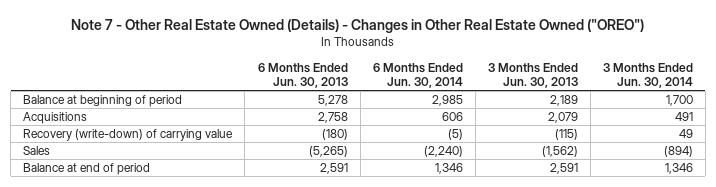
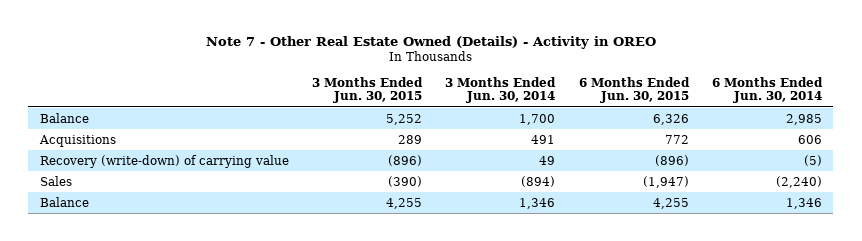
[71,18,645,33] Note 7 - Other Real Estate Owned (Details) - Changes in Other Real Estate Owned ("OREO") -> [205,35,656,49] Note 7 - Other Real Estate Owned (Details) - Activity in OREO
[257,62,348,88] 6 Months Ended Jun. 30, 2013 -> none
[487,62,578,88] 3 Months Ended Jun. 30, 2013 -> none
none -> [312,77,424,104] 3 Months Ended Jun. 30, 2015
none -> [578,77,690,104] 6 Months Ended Jun. 30, 2015
[23,95,183,108] Balance at beginning of period -> [39,112,89,123] Balance
[23,163,151,176] Balance at end of period -> [39,196,89,207] Balance

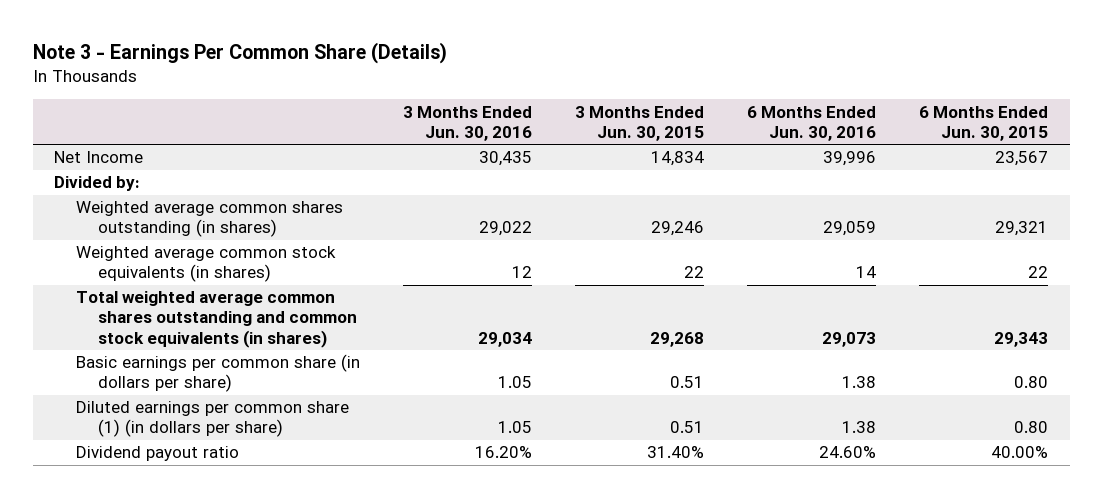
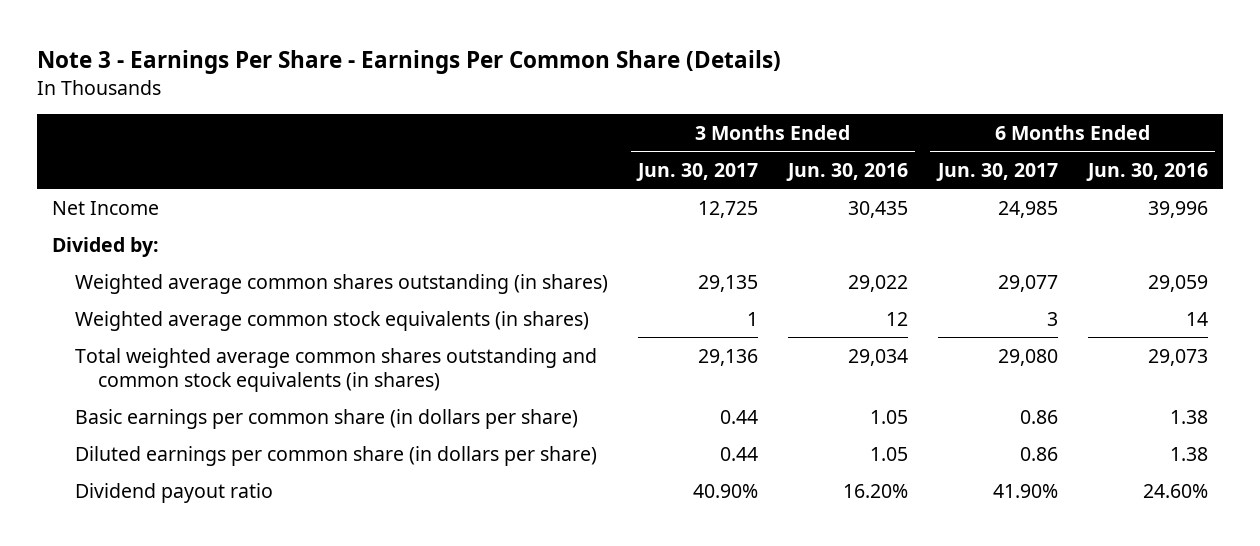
[32,42,447,65] Note 3 - Earnings Per Common Share (Details) -> [37,50,782,75] Note 3 - Earnings Per Share - Earnings Per Common Share (Details)
[575,105,705,141] 3 Months Ended Jun. 30, 2015 -> none
[919,105,1049,141] 6 Months Ended Jun. 30, 2015 -> none
none -> [636,162,759,181] Jun. 30, 2017
none -> [935,162,1058,181] Jun. 30, 2017
[76,401,350,438] Diluted earnings per common share (1) (in dollars per share) -> [75,445,598,466] Diluted earnings per common share (in dollars per share)

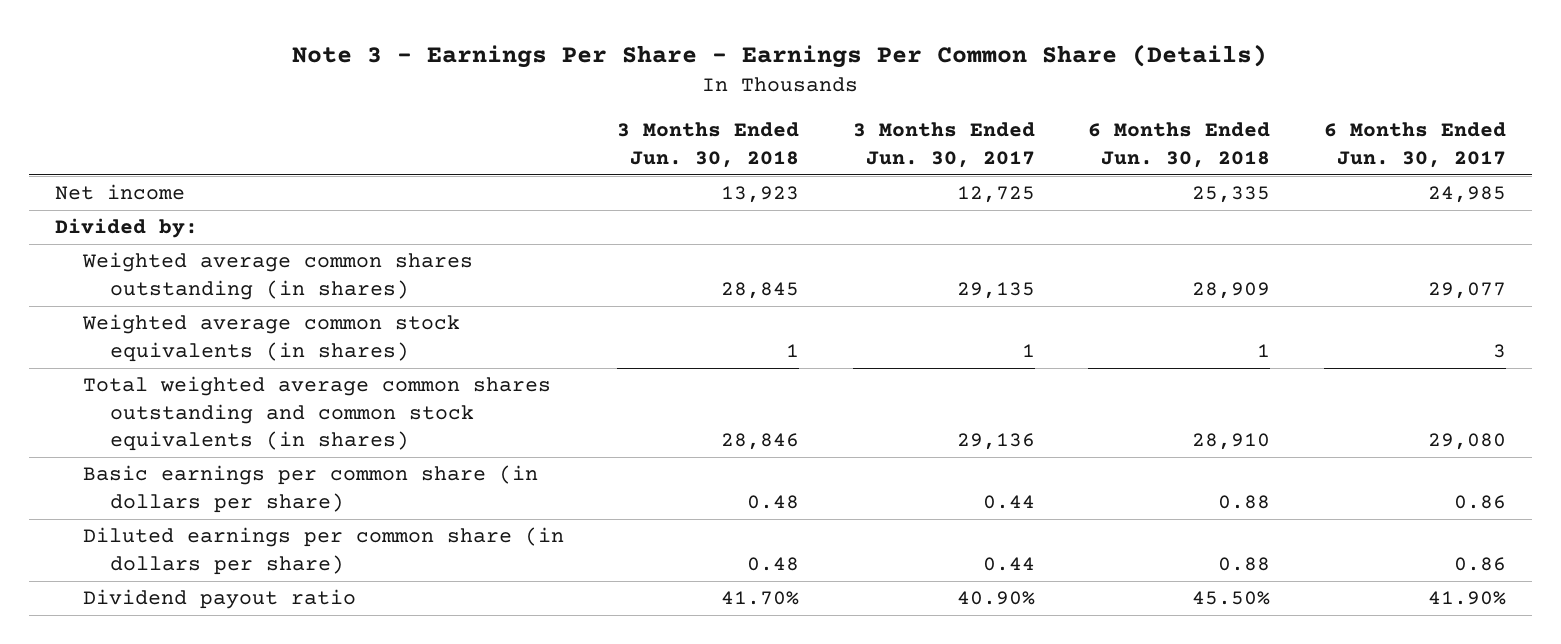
[785,162,908,181] Jun. 30, 2016 -> none
[1085,162,1208,181] Jun. 30, 2016 -> none
none -> [617,122,800,168] 3 Months Ended Jun. 30, 2018
none -> [1088,122,1271,168] 6 Months Ended Jun. 30, 2018
[52,200,160,215] Net Income -> [55,184,186,201] Net income

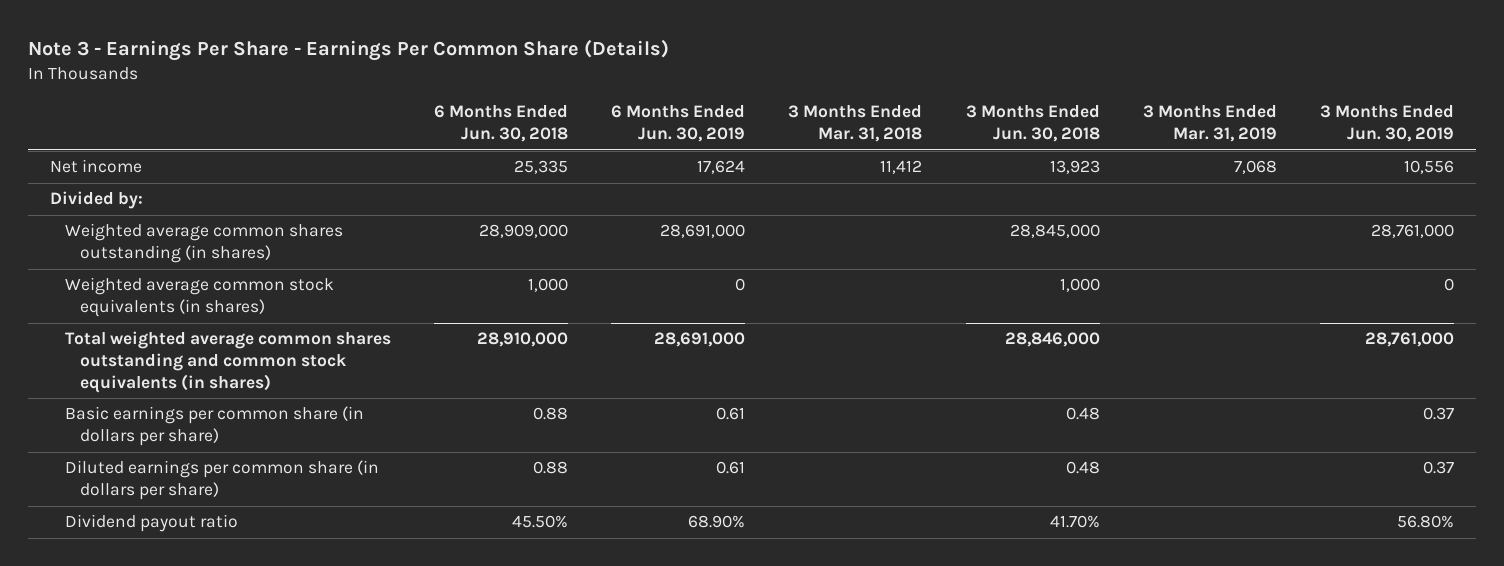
[852,122,1035,168] 3 Months Ended Jun. 30, 2017 -> none
[1323,122,1506,168] 6 Months Ended Jun. 30, 2017 -> none
none -> [611,105,746,143] 6 Months Ended Jun. 30, 2019
none -> [788,105,923,143] 3 Months Ended Mar. 31, 2018
none -> [1142,105,1277,143] 3 Months Ended Mar. 31, 2019
none -> [1319,105,1454,143] 3 Months Ended Jun. 30, 2019
[721,281,800,299] 28,845 -> [1009,224,1100,239] 28,845,000
[1192,281,1271,299] 28,909 -> [478,224,568,239] 28,909,000
[786,343,800,357] 1 -> [1059,278,1100,293] 1,000
[1257,343,1271,357] 1 -> [527,278,568,293] 1,000
[721,433,800,451] 28,846 -> [1004,332,1100,348] 28,846,000
[1192,433,1271,451] 28,910 -> [476,332,568,348] 28,910,000

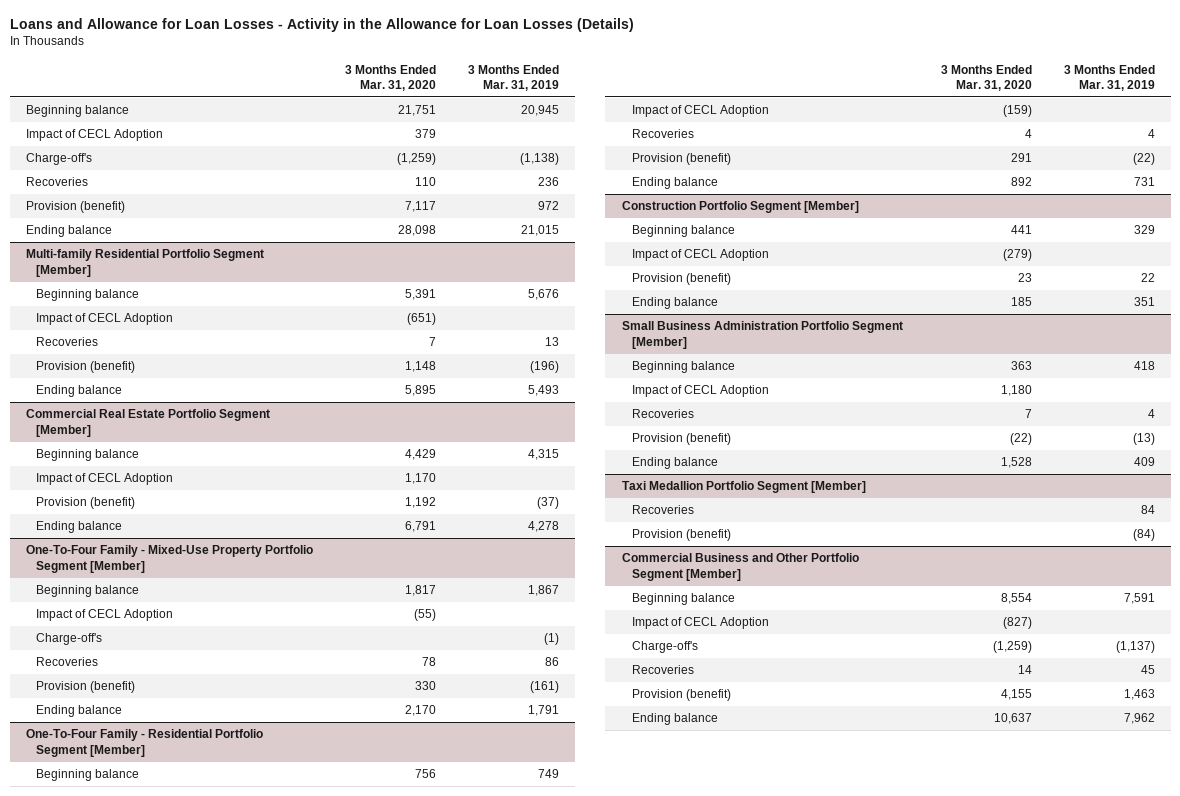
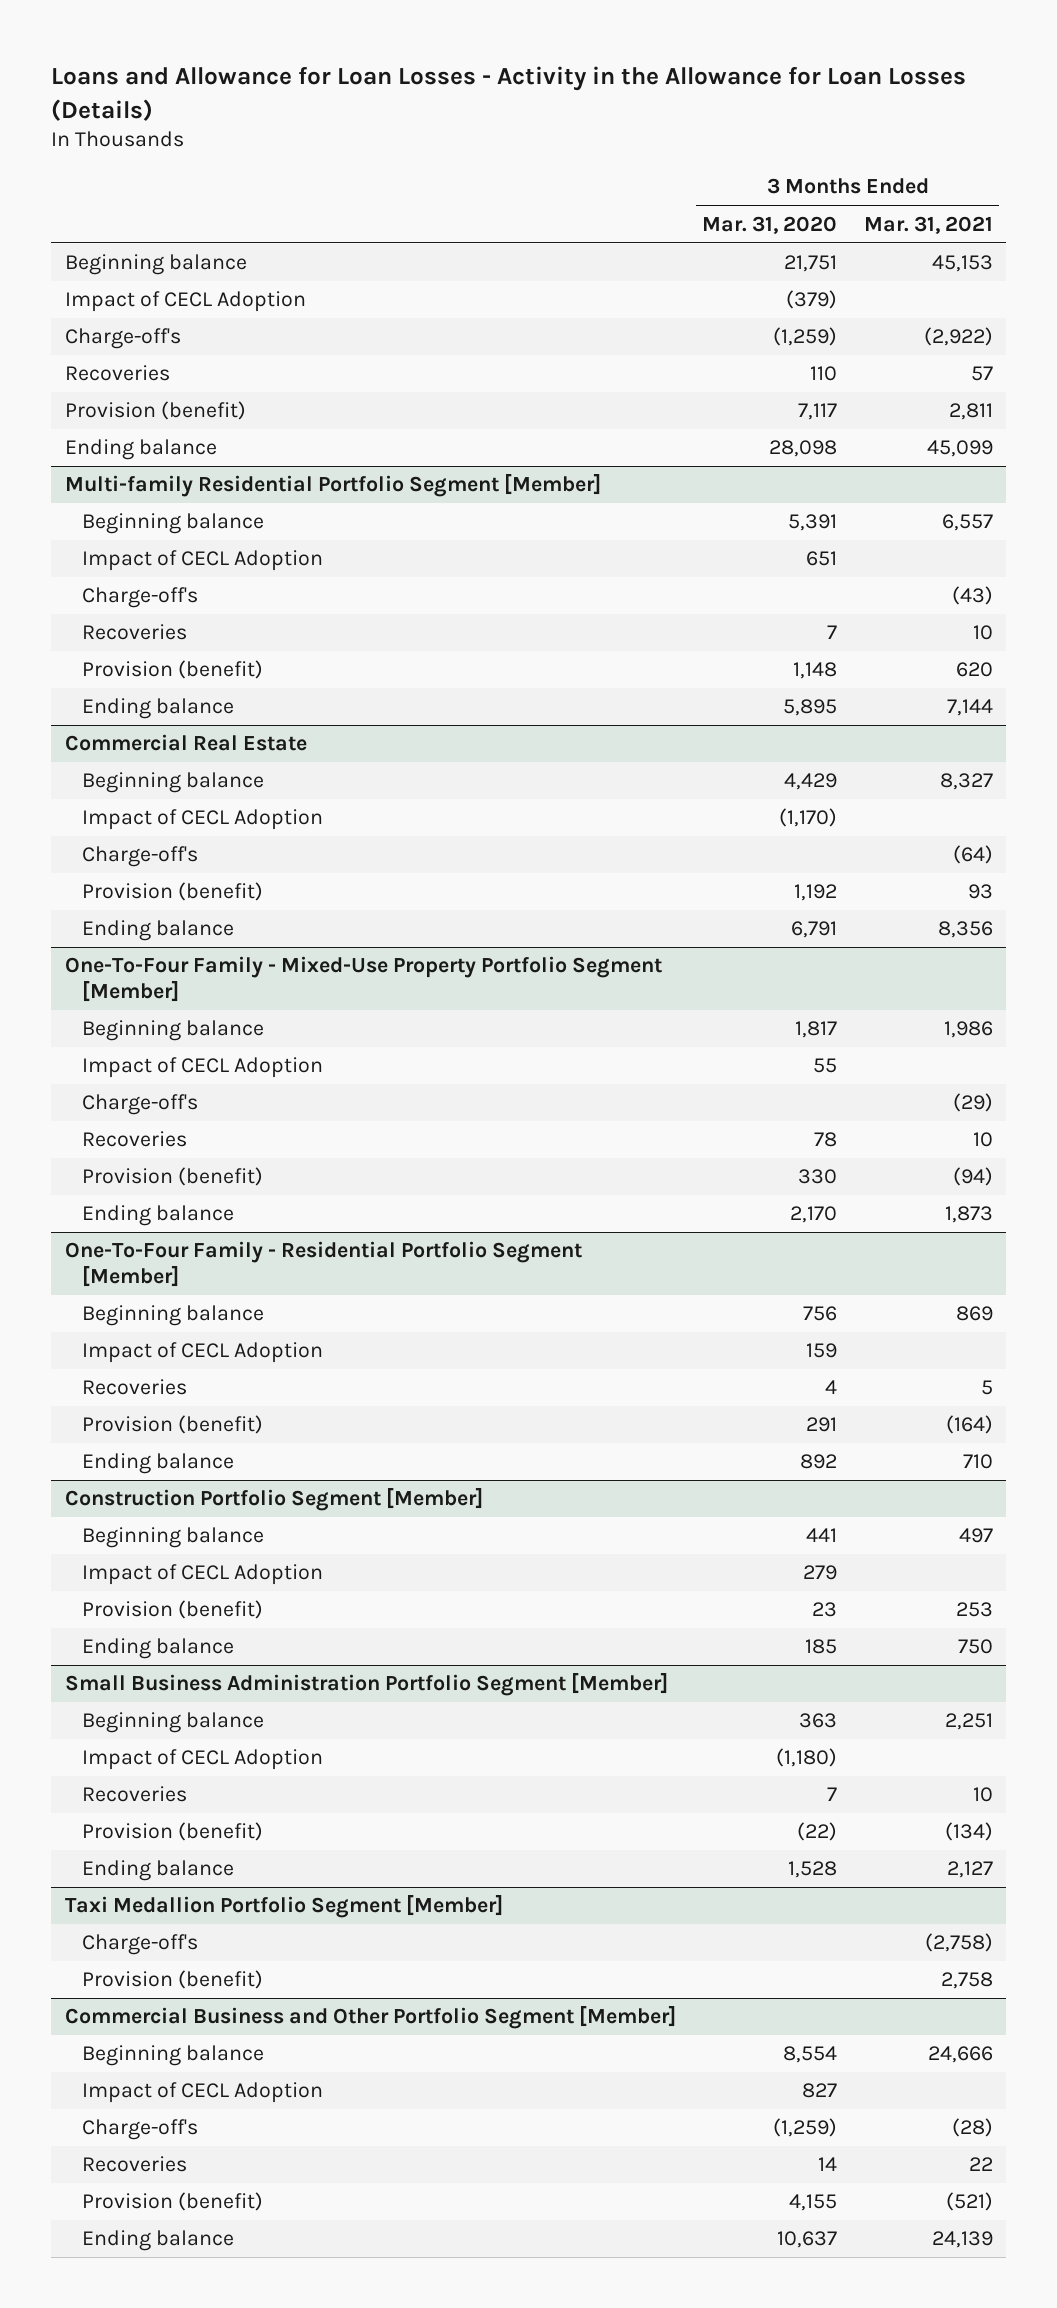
[467,64,559,92] 3 Months Ended Mar. 31, 2019 -> none
none -> [863,215,993,234] Mar. 31, 2021
[414,129,436,139] 379 -> [786,290,838,310] (379)
[406,313,436,326] (651) -> [806,551,838,567] 651
none -> [81,587,198,609] Charge-off's
[25,409,270,437] Commercial Real Estate Portfolio Segment [Member] -> [64,734,307,752] Commercial Real Estate
[404,473,436,485] 1,170 -> [779,808,838,828] (1,170)
none -> [81,846,198,868] Charge-off's
[413,609,436,622] (55) -> [813,1058,838,1074] 55
[1002,105,1032,118] (159) -> [806,1343,838,1359] 159
[1002,249,1032,262] (279) -> [803,1565,838,1581] 279
[1000,385,1032,397] 1,180 -> [776,1748,838,1768] (1,180)
[632,505,695,515] Recoveries -> none
none -> [81,1934,198,1956] Charge-off's
[1002,617,1032,630] (827) -> [802,2083,838,2099] 827

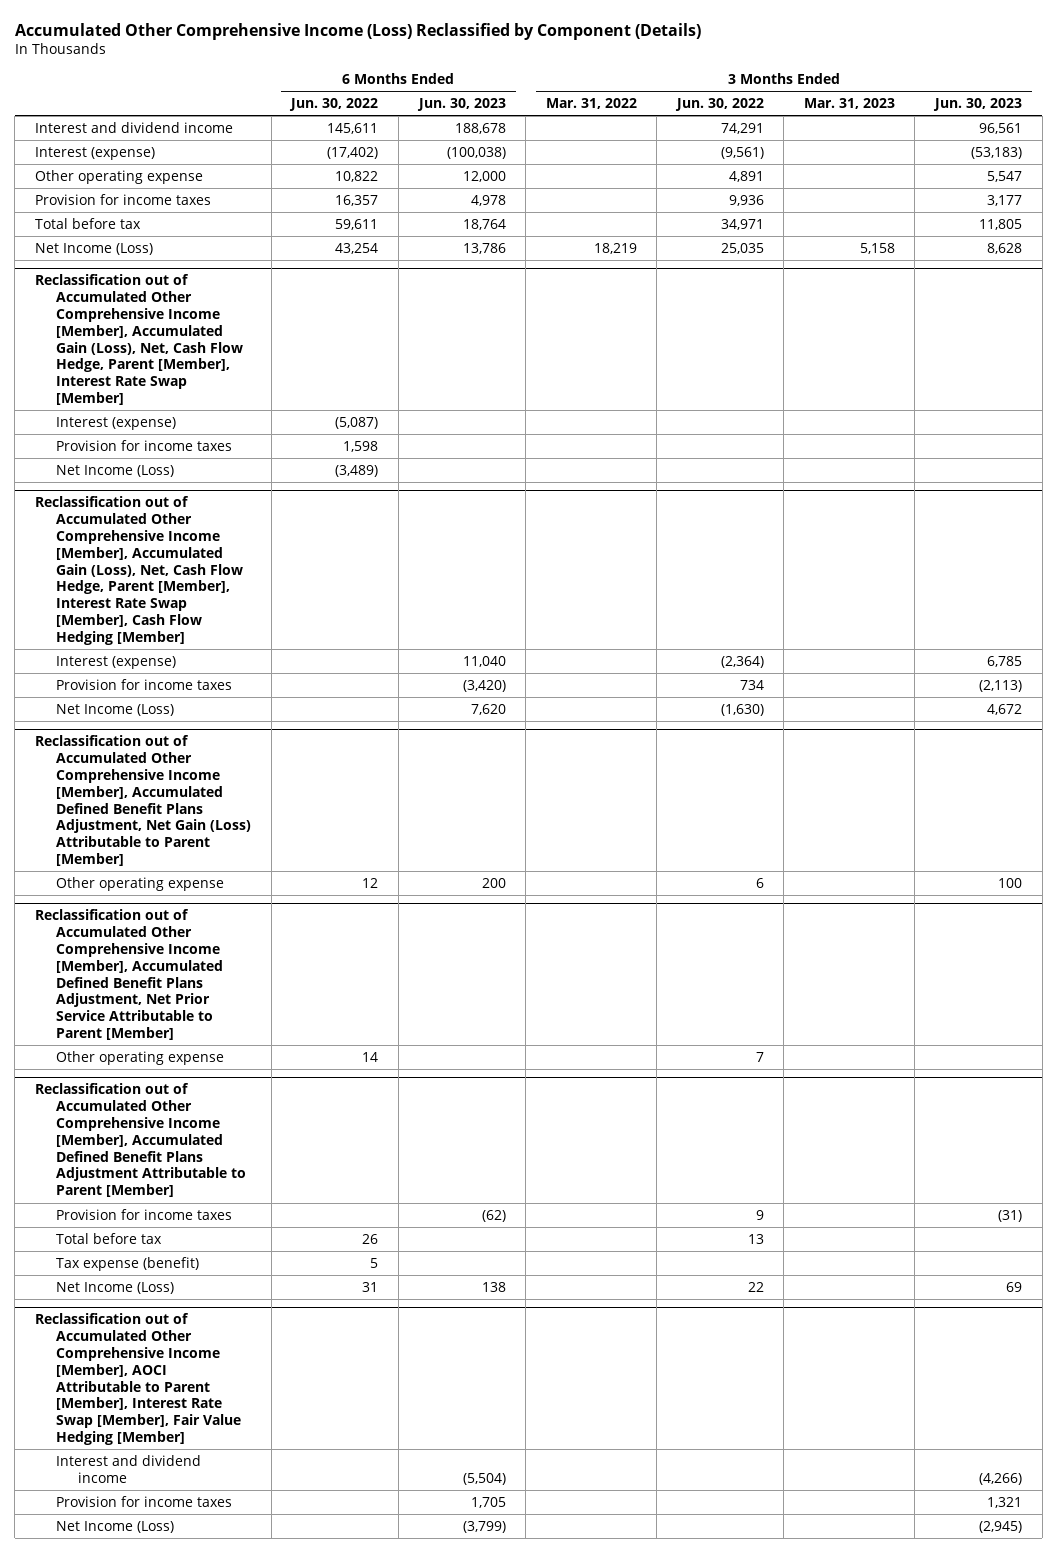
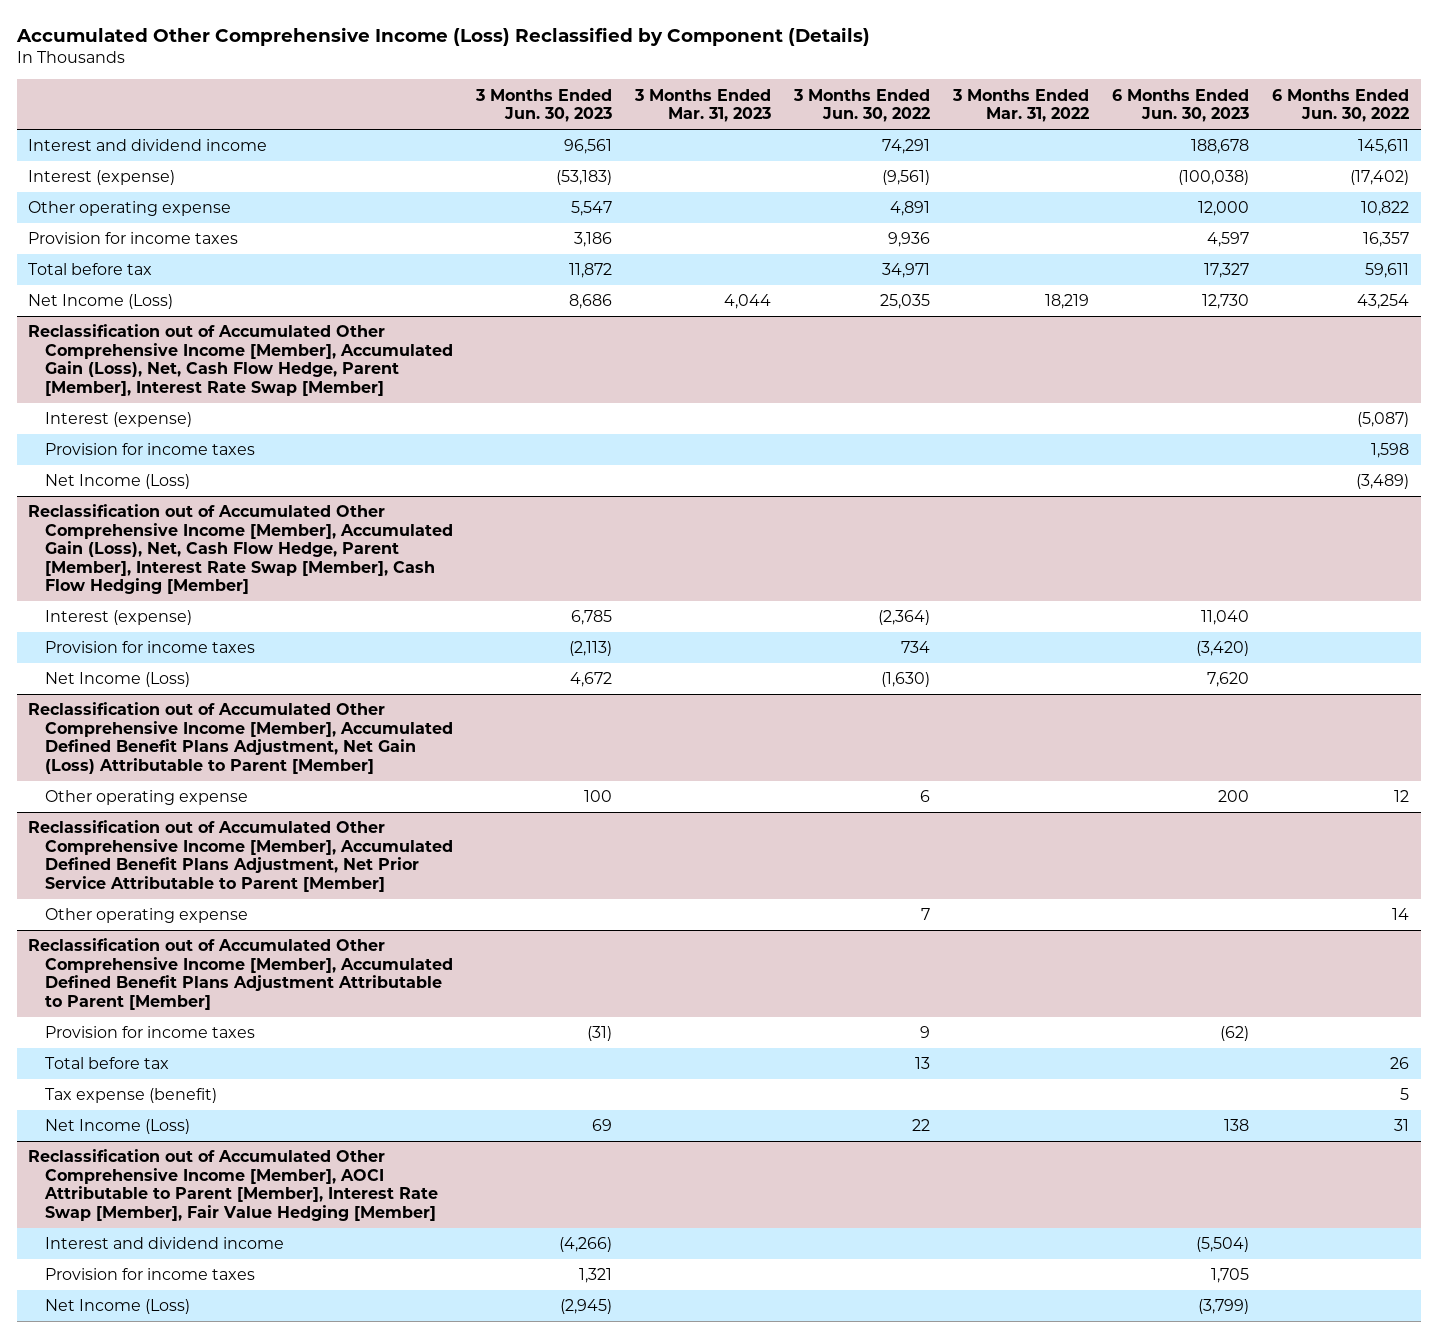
[470,194,506,206] 4,978 -> [1207,232,1250,248] 4,597
[987,194,1023,206] 3,177 -> [574,232,613,248] 3,186
[462,218,506,230] 18,764 -> [1204,263,1250,279] 17,327
[979,218,1023,230] 11,805 -> [569,263,613,279] 11,872
[462,242,506,254] 13,786 -> [1202,294,1250,310] 12,730
[859,242,895,254] 5,158 -> [724,294,772,310] 4,044
[987,242,1023,254] 8,628 -> [569,294,613,310] 8,686

